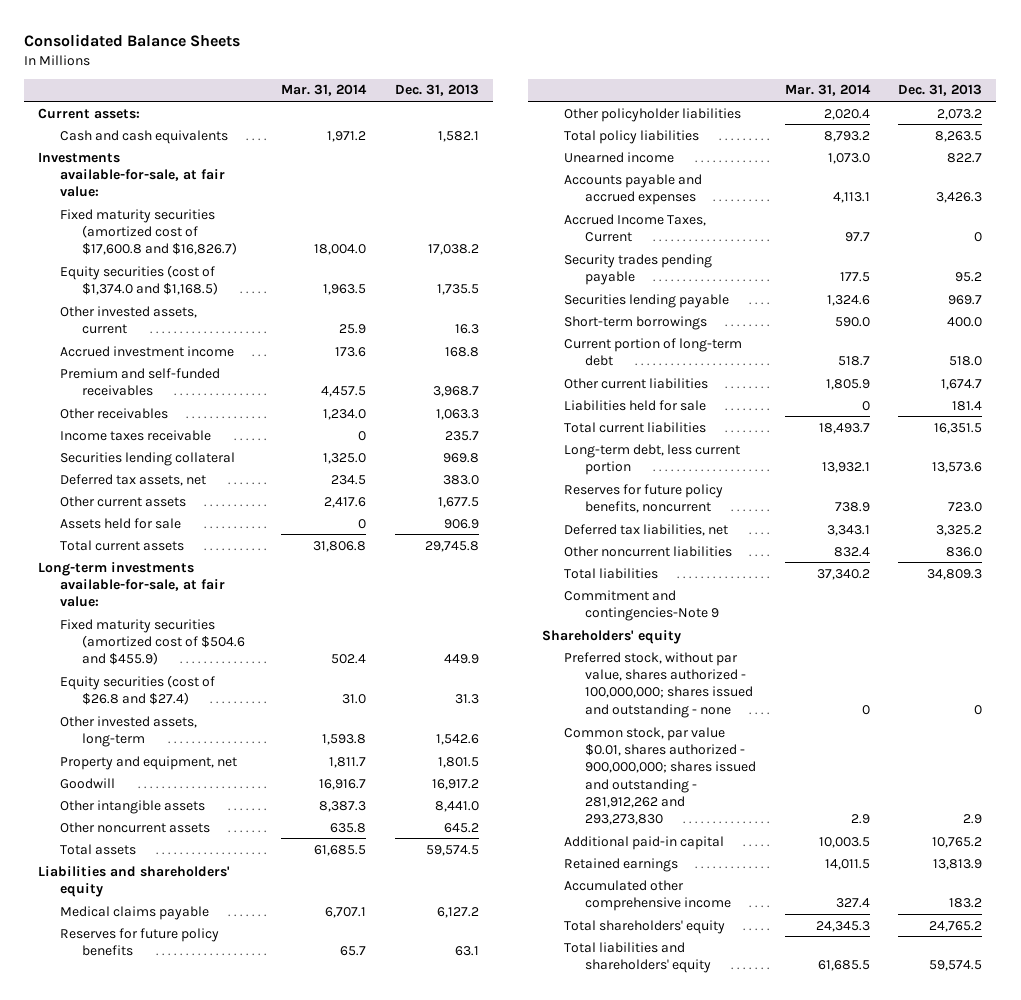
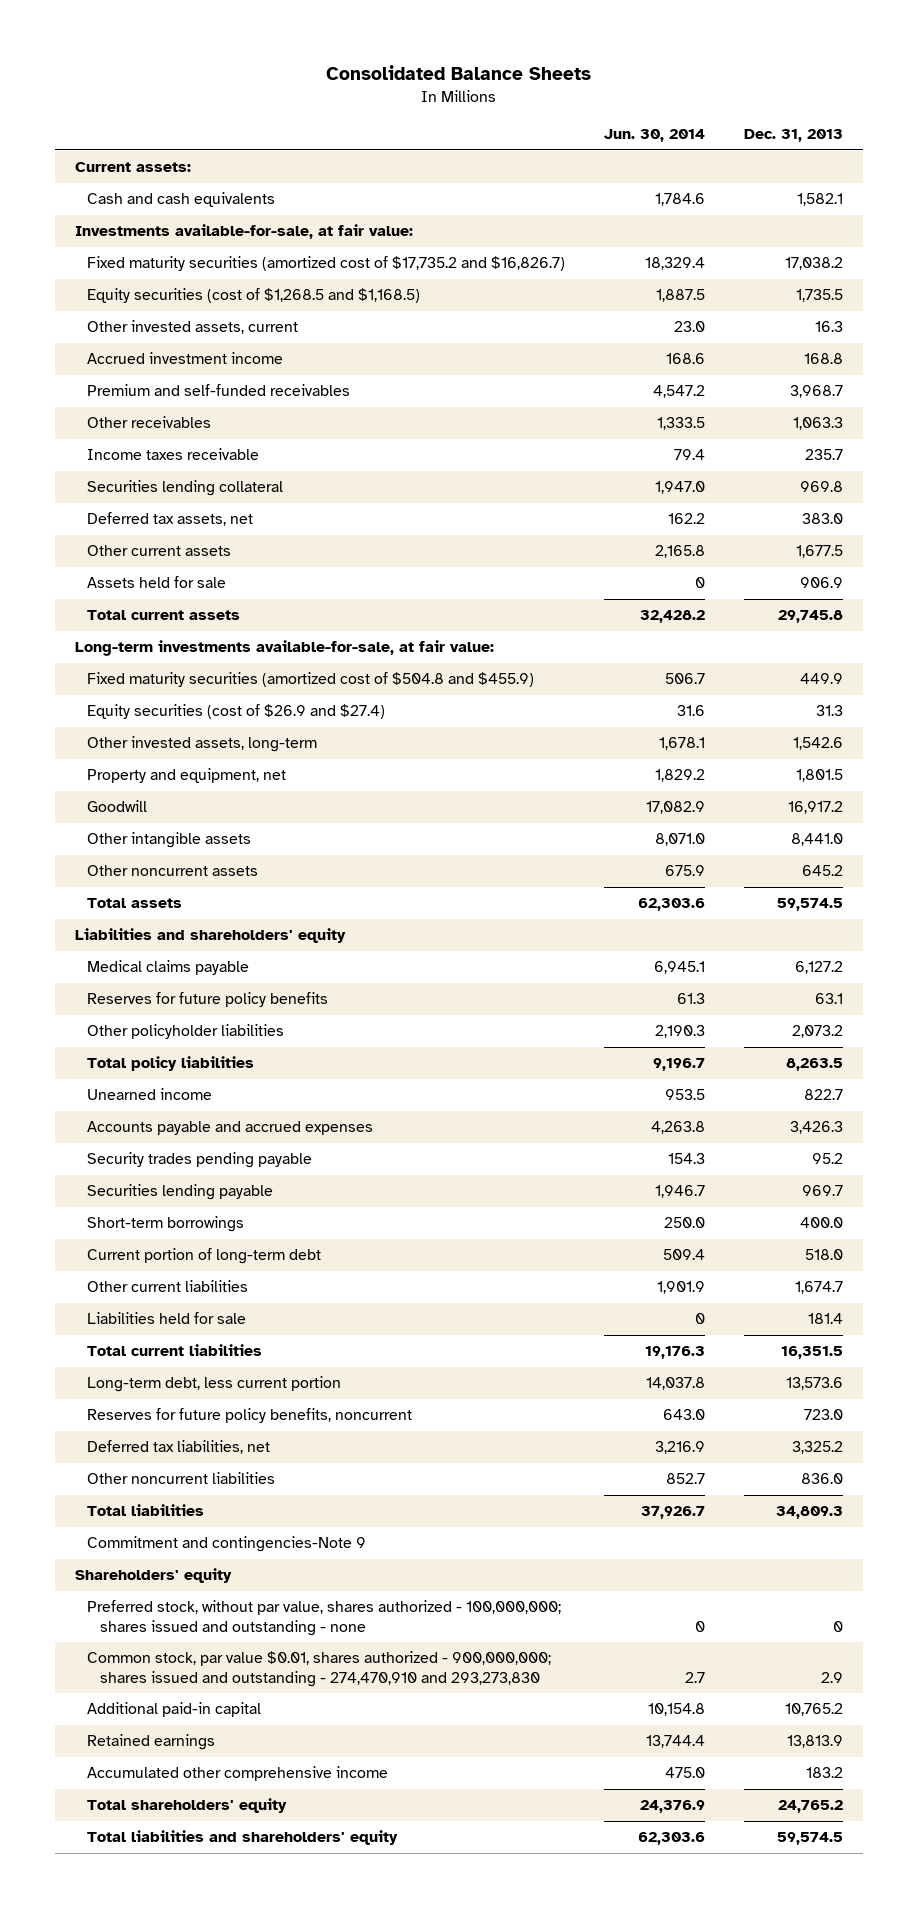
[281,84,368,97] Mar. 31, 2014 -> none
none -> [604,129,706,143] Jun. 30, 2014
[60,208,237,256] Fixed maturity securities (amortized cost of $17,600.8 and $16,826.7) -> [87,256,566,272] Fixed maturity securities (amortized cost of $17,735.2 and $16,826.7)
[60,264,218,296] Equity securities (cost of $1,374.0 and $1,168.5) -> [87,288,421,304] Equity securities (cost of $1,268.5 and $1,168.5)
[60,618,245,666] Fixed maturity securities (amortized cost of $504.6 and $455.9) -> [87,672,535,688] Fixed maturity securities (amortized cost of $504.8 and $455.9)
[60,674,216,706] Equity securities (cost of $26.8 and $27.4) -> [87,704,386,720] Equity securities (cost of $26.9 and $27.4)
[563,213,706,243] Accrued Income Taxes, Current -> none
[563,726,757,826] Common stock, par value $0.01, shares authorized - 900,000,000; shares issued and outstanding - 281,912,262 and 293,273,830 -> [87,1651,552,1687] Common stock, par value $0.01, shares authorized - 900,000,000; shares issued and outstanding - 274,470,910 and 293,273,830

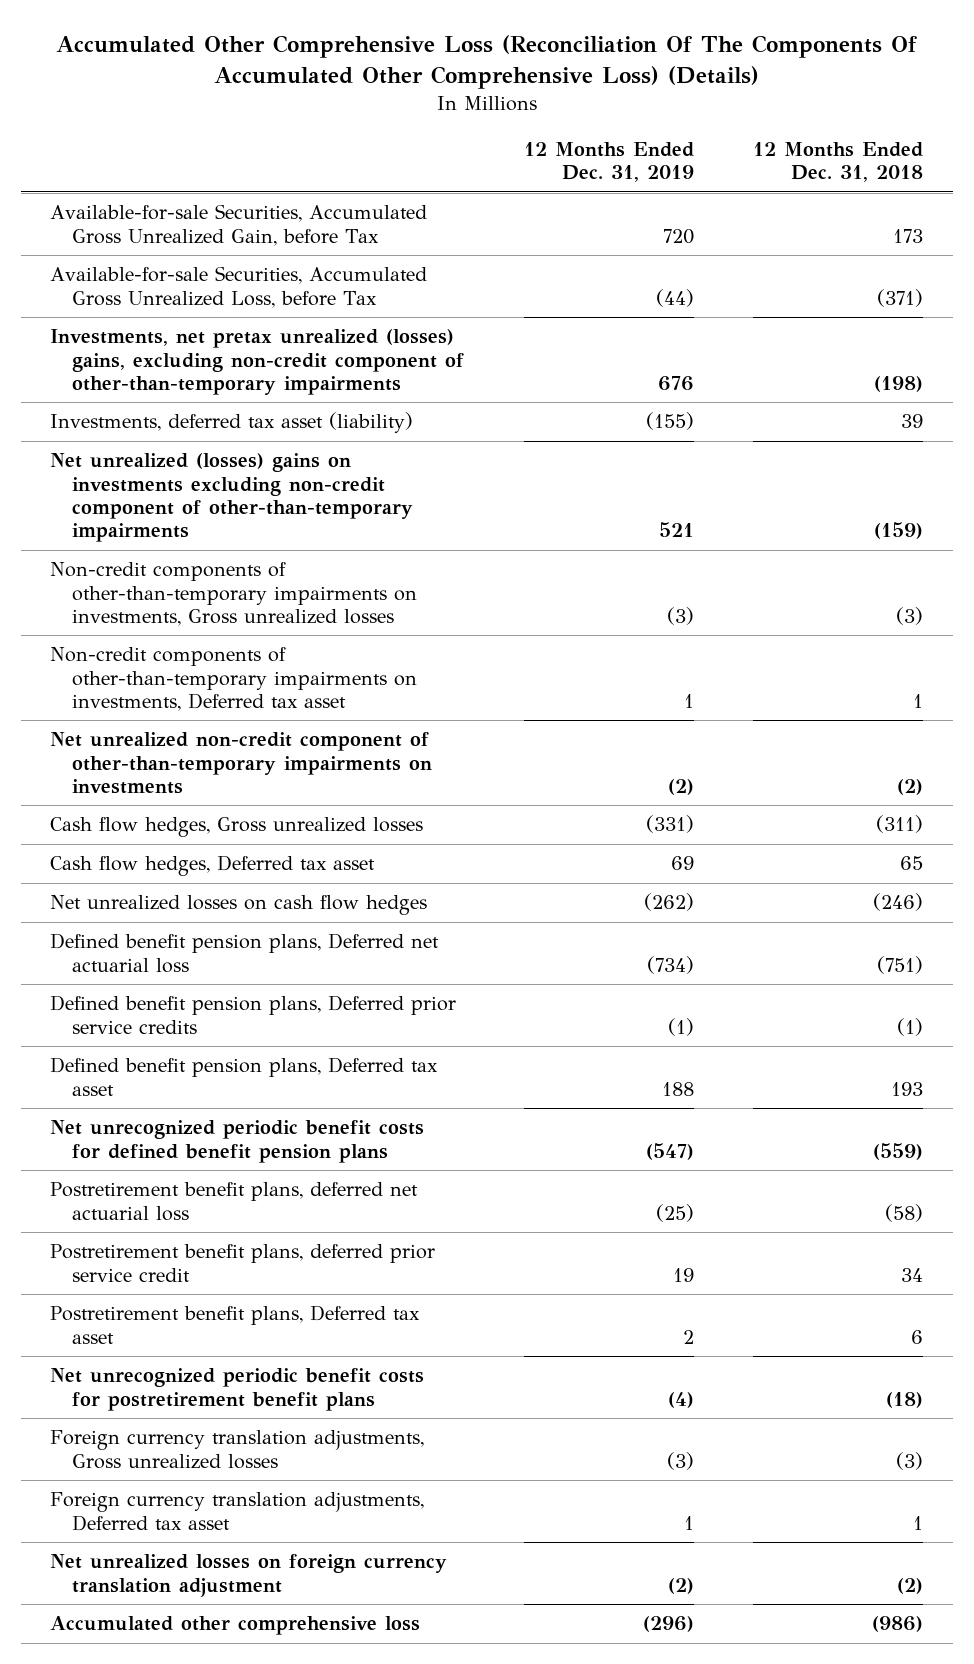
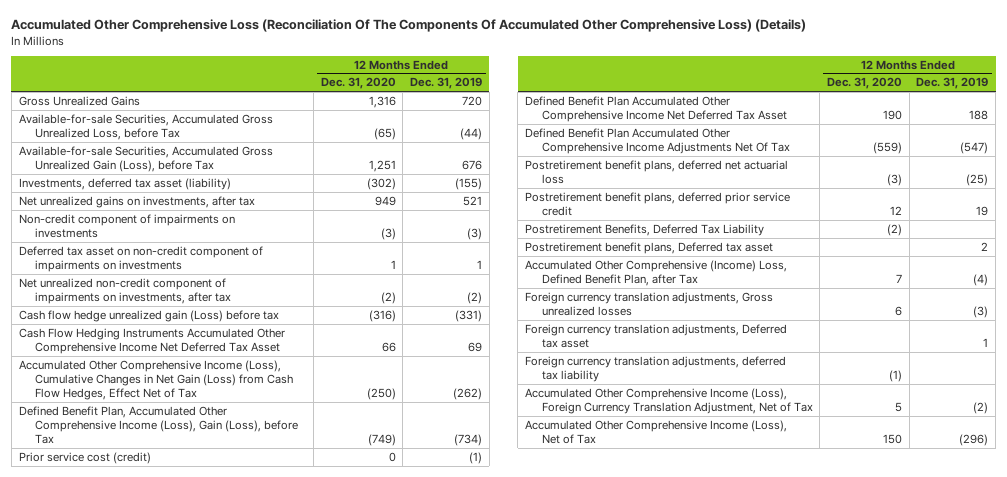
[753,142,924,183] 12 Months Ended Dec. 31, 2018 -> none
none -> [320,77,396,90] Dec. 31, 2020
[50,204,428,246] Available-for-sale Securities, Accumulated Gross Unrealized Gain, before Tax -> [18,95,140,106] Gross Unrealized Gains
[50,329,464,395] Investments, net pretax unrealized (losses) gains, excluding non-credit component of other-than-temporary impairments -> [18,145,273,173] Available-for-sale Securities, Accumulated Gross Unrealized Gain (Loss), before Tax
[50,453,413,543] Net unrealized (losses) gains on investments excluding non-credit component of other-than-temporary impairments -> [18,195,255,208] Net unrealized gains on investments, after tax
[50,562,417,626] Non-credit components of other-than-temporary impairments on investments, Gross unrealized losses -> [18,213,235,239] Non-credit component of impairments on investments
[50,647,417,711] Non-credit components of other-than-temporary impairments on investments, Deferred tax asset -> [18,245,263,273] Deferred tax asset on non-credit component of impairments on investments
[50,732,432,794] Net unrealized non-credit component of other-than-temporary impairments on investments -> [18,277,232,305] Net unrealized non-credit component of impairments on investments, after tax
[50,817,424,838] Cash flow hedges, Gross unrealized losses -> [18,309,279,322] Cash flow hedge unrealized gain (Loss) before tax
[50,855,376,877] Cash flow hedges, Deferred tax asset -> [18,327,285,355] Cash Flow Hedging Instruments Accumulated Other Comprehensive Income Net Deferred Tax Asset
[50,895,428,916] Net unrealized losses on cash flow hedges -> [18,359,294,401] Accumulated Other Comprehensive Income (Loss), Cumulative Changes in Net Gain (Loss) from Cash Flow Hedges, Effect Net of Tax
[50,933,440,973] Defined benefit pension plans, Deferred net actuarial loss -> [18,405,299,445] Defined Benefit Plan, Accumulated Other Comprehensive Income (Loss), Gain (Loss), before Tax
[50,995,457,1034] Defined benefit pension plans, Deferred prior service credits -> [18,451,151,464] Prior service cost (credit)
[50,1057,439,1096] Defined benefit pension plans, Deferred tax asset -> [524,95,787,123] Defined Benefit Plan Accumulated Other Comprehensive Income Net Deferred Tax Asset
[50,1120,425,1163] Net unrecognized periodic benefit costs for defined benefit pension plans -> [524,127,790,155] Defined Benefit Plan Accumulated Other Comprehensive Income Adjustments Net Of Tax
none -> [524,223,764,236] Postretirement Benefits, Deferred Tax Liability
[50,1368,425,1411] Net unrecognized periodic benefit costs for postretirement benefit plans -> [524,259,787,287] Accumulated Other Comprehensive (Income) Loss, Defined Benefit Plan, after Tax
none -> [524,355,786,383] Foreign currency translation adjustments, deferred tax liability
[50,1554,448,1597] Net unrealized losses on foreign currency translation adjustment -> [524,387,813,415] Accumulated Other Comprehensive Income (Loss), Foreign Currency Translation Adjustment, Net of Tax
[50,1616,421,1636] Accumulated other comprehensive loss -> [524,419,787,445] Accumulated Other Comprehensive Income (Loss), Net of Tax

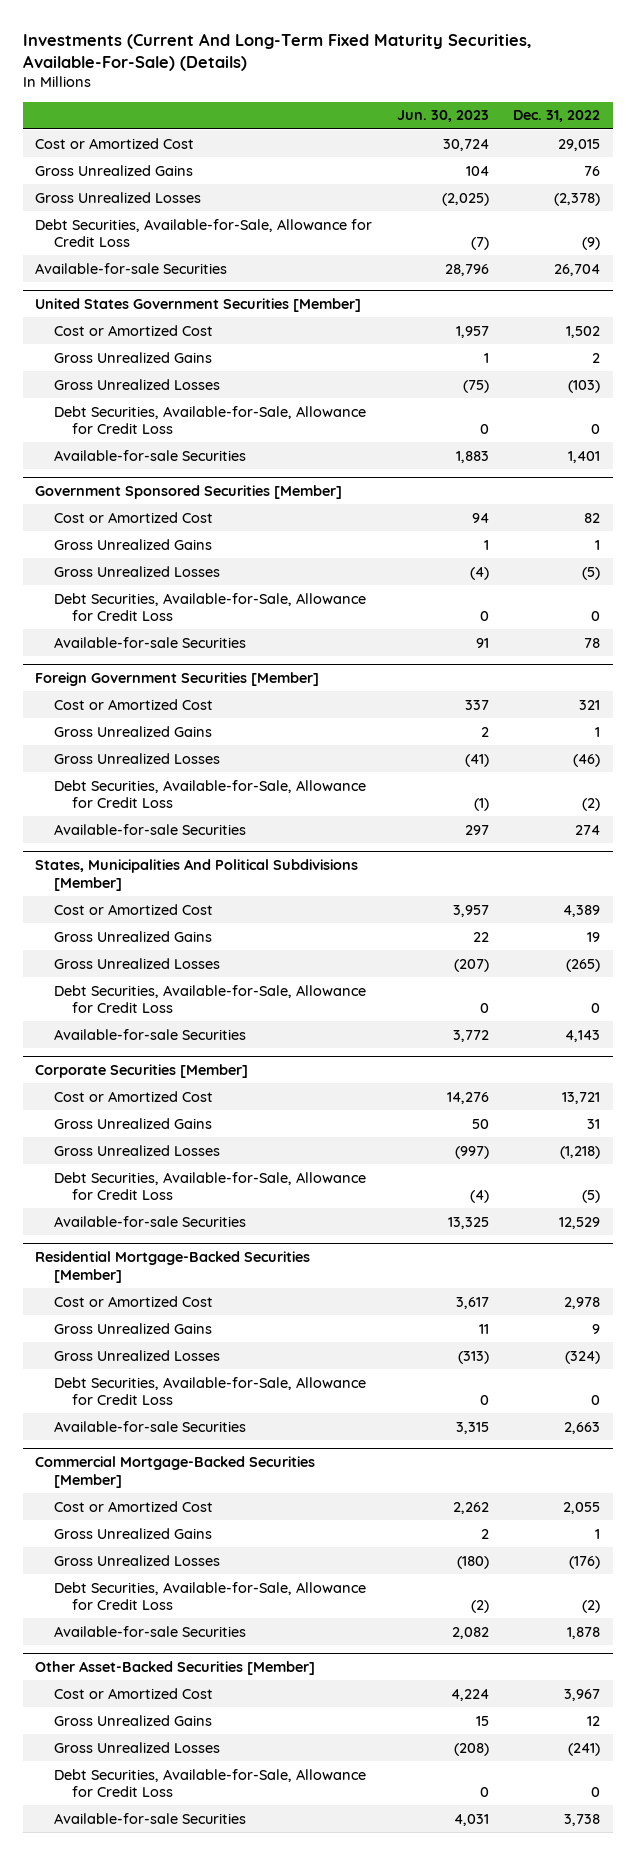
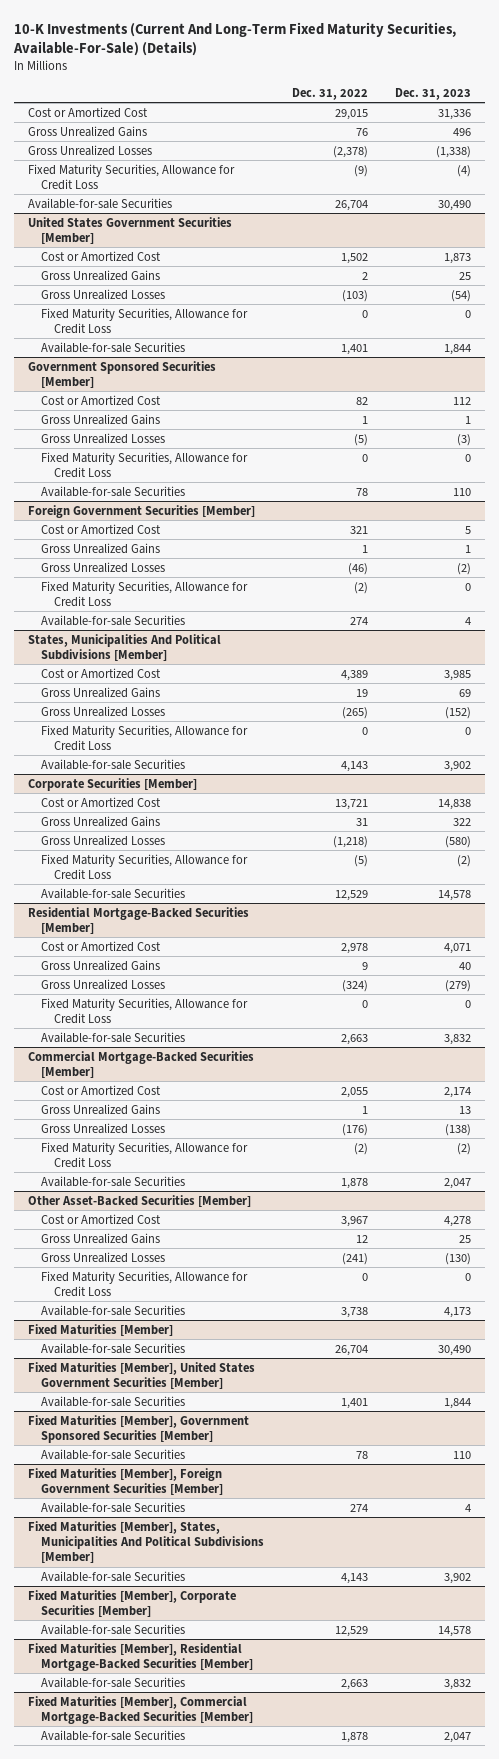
[23,32,533,71] Investments (Current And Long-Term Fixed Maturity Securities, Available-For-Sale) (Details) -> [13,21,457,57] 10-K Investments (Current And Long-Term Fixed Maturity Securities, Available-For-Sale) (Details)
[396,110,489,123] Jun. 30, 2023 -> none
none -> [395,87,472,100] Dec. 31, 2023
[35,218,373,247] Debt Securities, Available-for-Sale, Allowance for Credit Loss -> [27,163,235,190] Fixed Maturity Securities, Allowance for Credit Loss
[53,405,366,434] Debt Securities, Available-for-Sale, Allowance for Credit Loss -> [41,307,249,334] Fixed Maturity Securities, Allowance for Credit Loss
[53,592,366,621] Debt Securities, Available-for-Sale, Allowance for Credit Loss -> [41,451,249,478] Fixed Maturity Securities, Allowance for Credit Loss
[53,779,366,808] Debt Securities, Available-for-Sale, Allowance for Credit Loss -> [41,580,249,607] Fixed Maturity Securities, Allowance for Credit Loss
[53,984,366,1013] Debt Securities, Available-for-Sale, Allowance for Credit Loss -> [41,724,249,751] Fixed Maturity Securities, Allowance for Credit Loss
[53,1171,366,1200] Debt Securities, Available-for-Sale, Allowance for Credit Loss -> [41,853,249,880] Fixed Maturity Securities, Allowance for Credit Loss
[53,1376,366,1405] Debt Securities, Available-for-Sale, Allowance for Credit Loss -> [41,997,249,1024] Fixed Maturity Securities, Allowance for Credit Loss
[53,1581,366,1610] Debt Securities, Available-for-Sale, Allowance for Credit Loss -> [41,1141,249,1168] Fixed Maturity Securities, Allowance for Credit Loss
[53,1768,366,1797] Debt Securities, Available-for-Sale, Allowance for Credit Loss -> [41,1270,249,1297] Fixed Maturity Securities, Allowance for Credit Loss
none -> [27,1323,173,1336] Fixed Maturities [Member]
none -> [41,1342,186,1354] Available-for-sale Securities
none -> [27,1361,255,1389] Fixed Maturities [Member], United States Government Securities [Member]
none -> [41,1395,186,1407] Available-for-sale Securities
none -> [27,1414,249,1443] Fixed Maturities [Member], Government Sponsored Securities [Member]
none -> [41,1448,186,1460] Available-for-sale Securities
none -> [27,1467,224,1495] Fixed Maturities [Member], Foreign Government Securities [Member]
none -> [41,1501,186,1513] Available-for-sale Securities
none -> [27,1520,265,1564] Fixed Maturities [Member], States, Municipalities And Political Subdivisions [Member]
none -> [41,1570,186,1582] Available-for-sale Securities
none -> [27,1589,236,1617] Fixed Maturities [Member], Corporate Securities [Member]
none -> [41,1623,186,1635] Available-for-sale Securities
none -> [27,1642,254,1671] Fixed Maturities [Member], Residential Mortgage-Backed Securities [Member]
none -> [41,1676,186,1688] Available-for-sale Securities
none -> [27,1695,254,1724] Fixed Maturities [Member], Commercial Mortgage-Backed Securities [Member]
none -> [41,1729,186,1741] Available-for-sale Securities

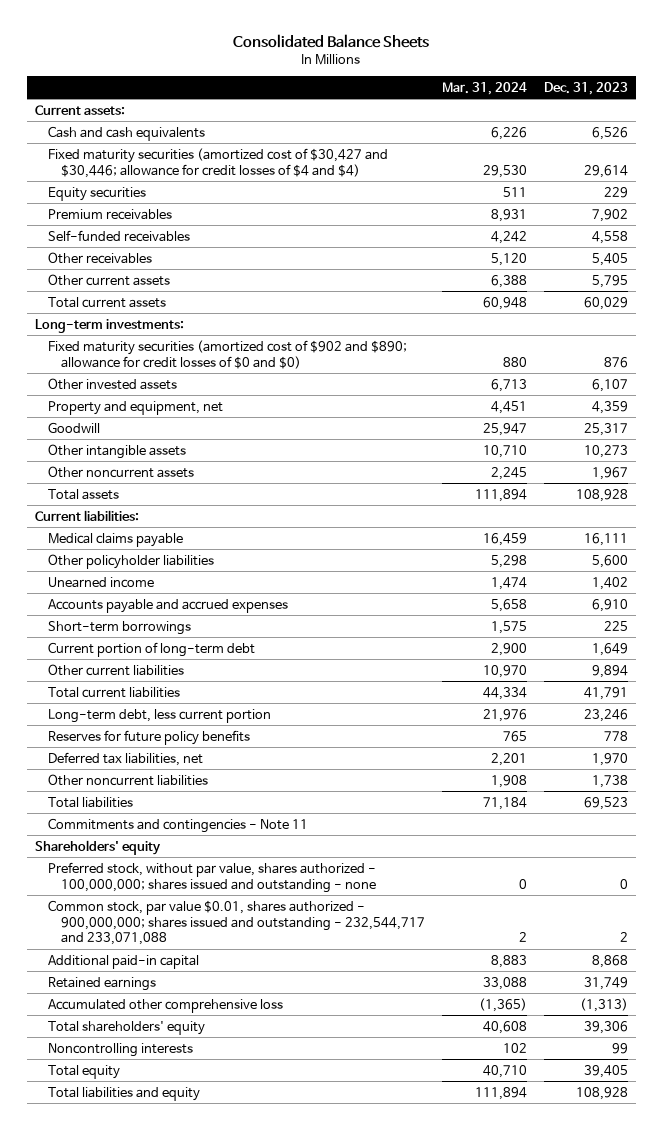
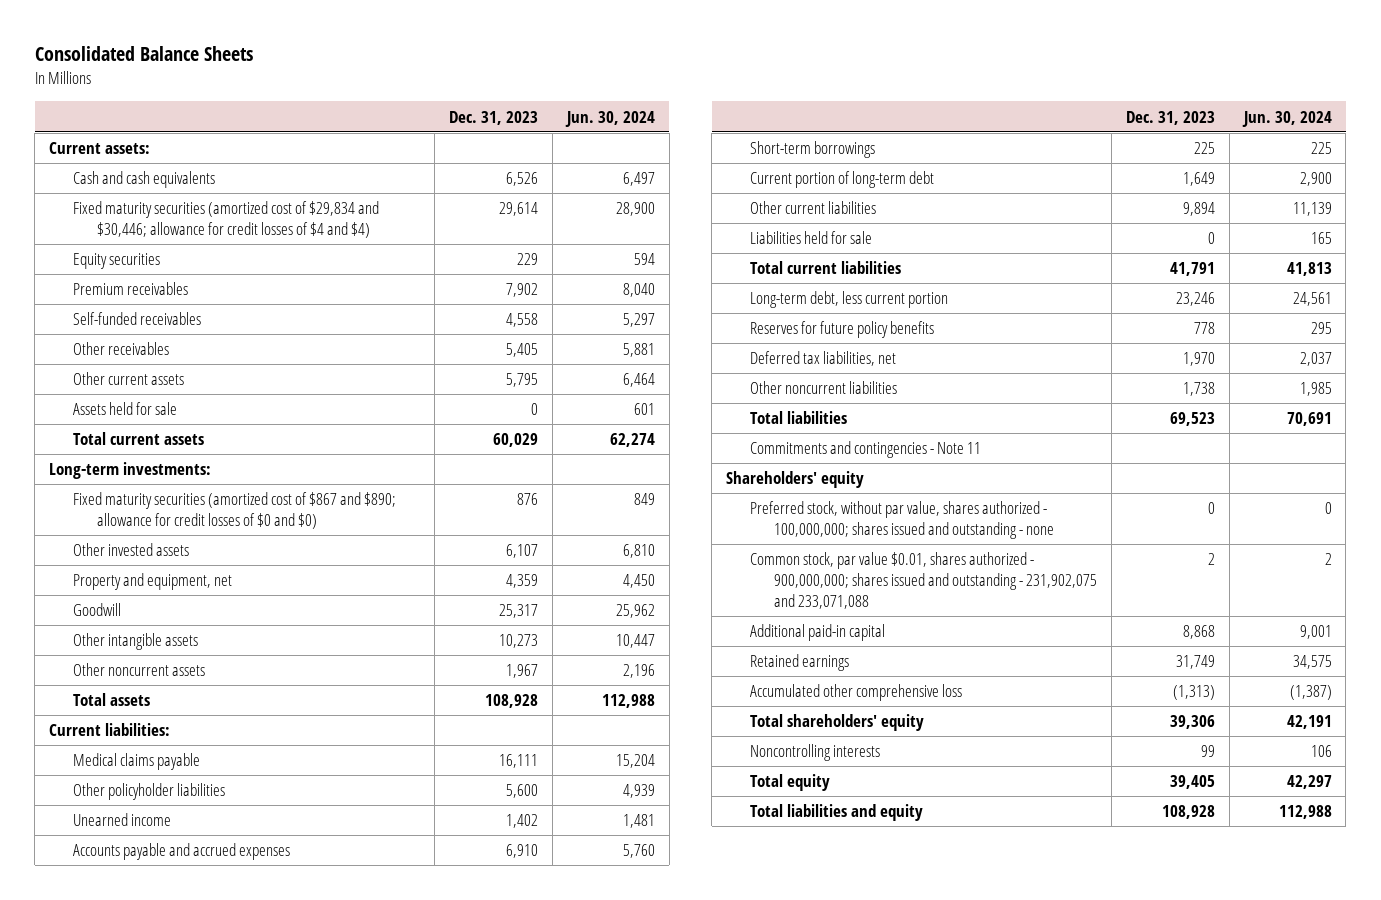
[442,81,528,95] Mar. 31, 2024 -> none
none -> [564,110,655,127] Jun. 30, 2024
[48,147,389,178] Fixed maturity securities (amortized cost of $30,427 and $30,446; allowance for credit losses of $4 and $4) -> [73,201,380,239] Fixed maturity securities (amortized cost of $29,834 and $30,446; allowance for credit losses of $4 and $4)
none -> [73,402,178,416] Assets held for sale
[48,339,408,369] Fixed maturity securities (amortized cost of $902 and $890; allowance for credit losses of $0 and $0) -> [73,492,397,530] Fixed maturity securities (amortized cost of $867 and $890; allowance for credit losses of $0 and $0)
none -> [750,231,873,245] Liabilities held for sale
[48,899,426,946] Common stock, par value $0.01, shares authorized - 900,000,000; shares issued and outstanding - 232,544,717 and 233,071,088 -> [750,552,1097,609] Common stock, par value $0.01, shares authorized - 900,000,000; shares issued and outstanding - 231,902,075 and 233,071,088

